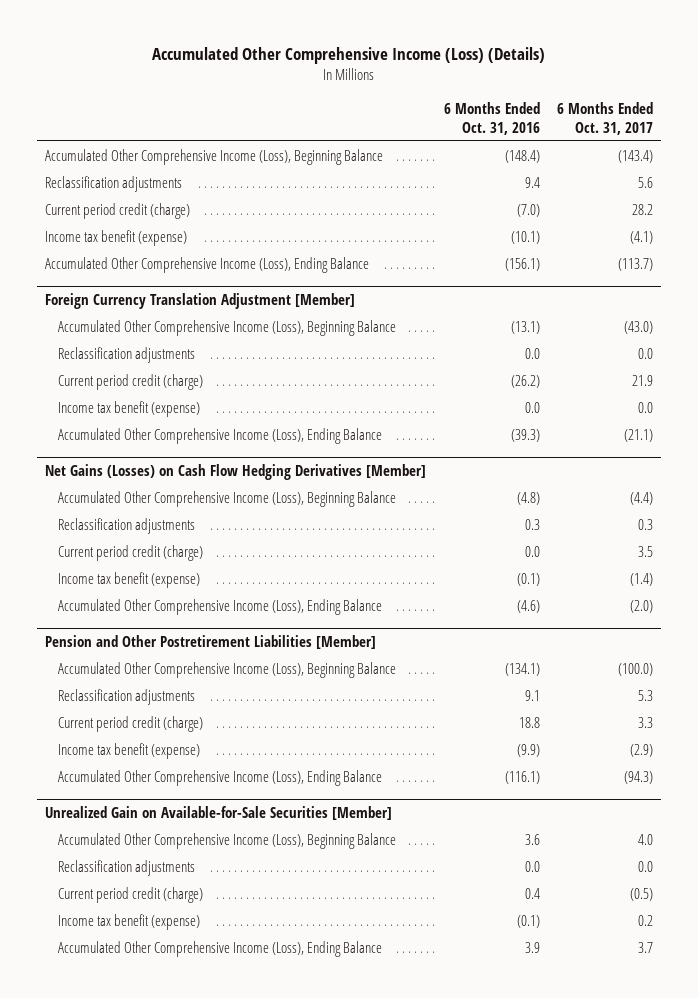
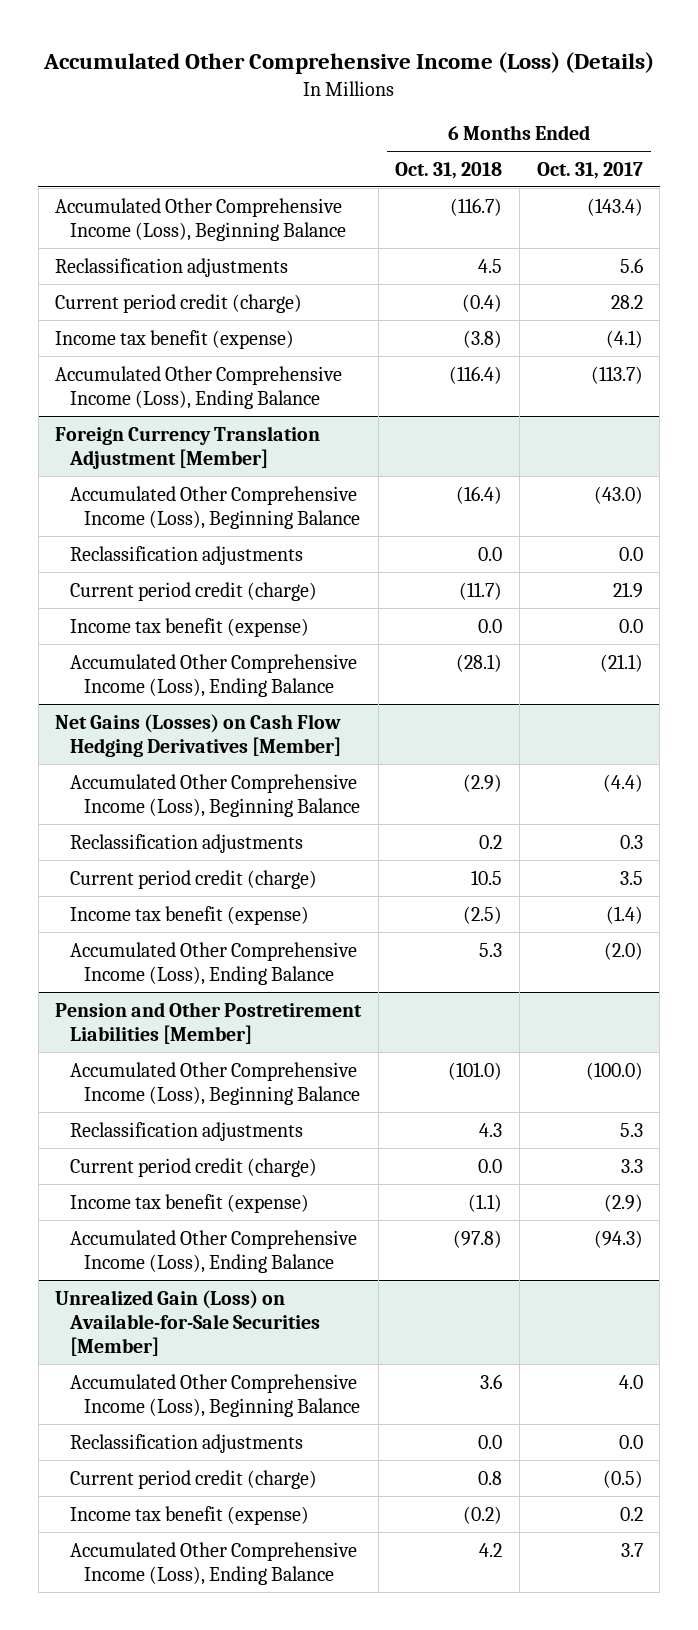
[443,101,540,135] 6 Months Ended Oct. 31, 2016 -> none
none -> [395,161,503,179] Oct. 31, 2018
[45,806,393,821] Unrealized Gain on Available-for-Sale Securities [Member] -> [55,1289,320,1357] Unrealized Gain (Loss) on Available-for-Sale Securities [Member]

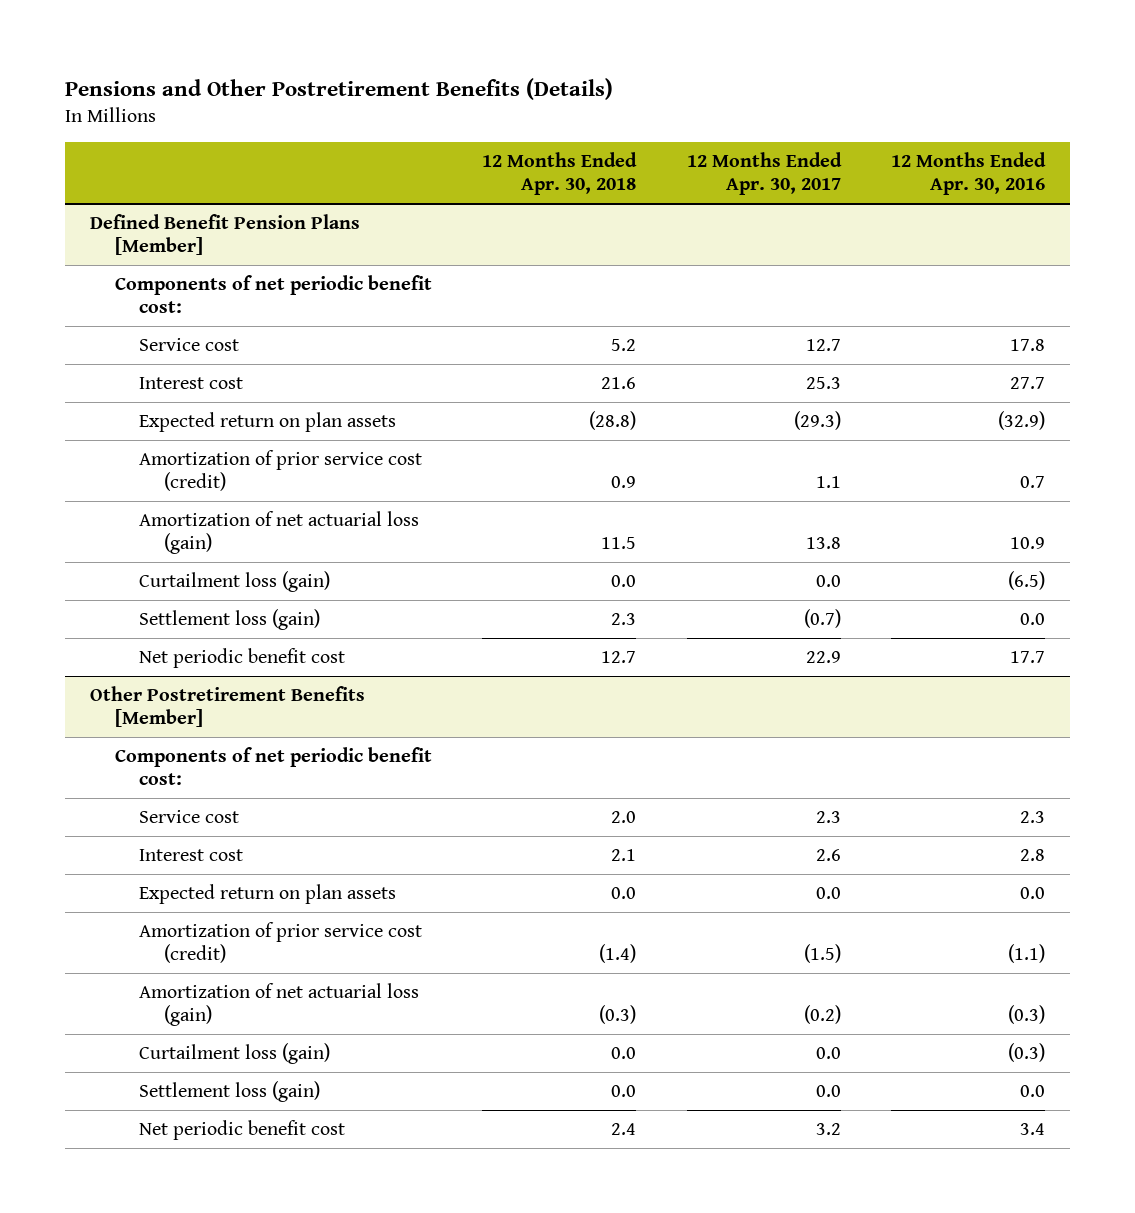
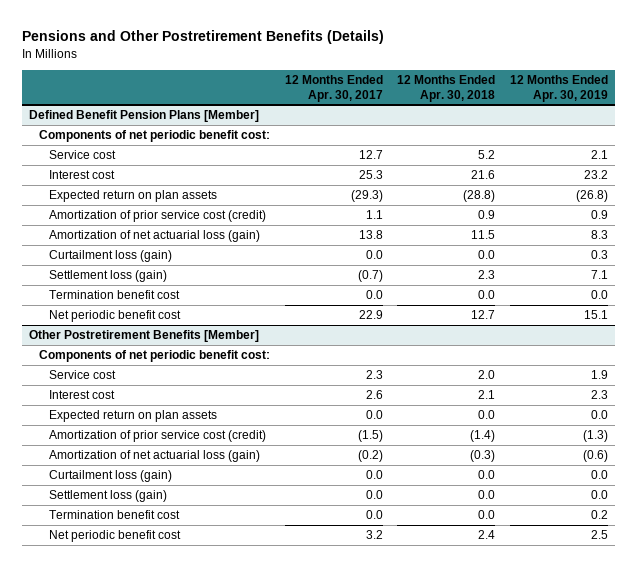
[890,151,1046,196] 12 Months Ended Apr. 30, 2016 -> none
none -> [509,74,608,102] 12 Months Ended Apr. 30, 2019
none -> [49,290,181,300] Termination benefit cost
none -> [49,510,181,520] Termination benefit cost

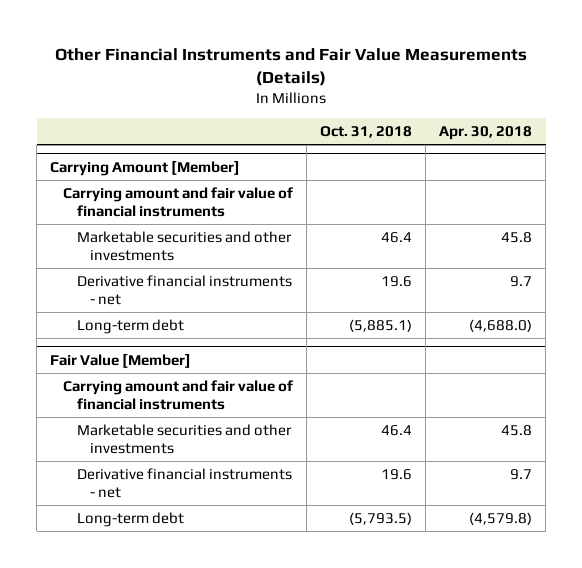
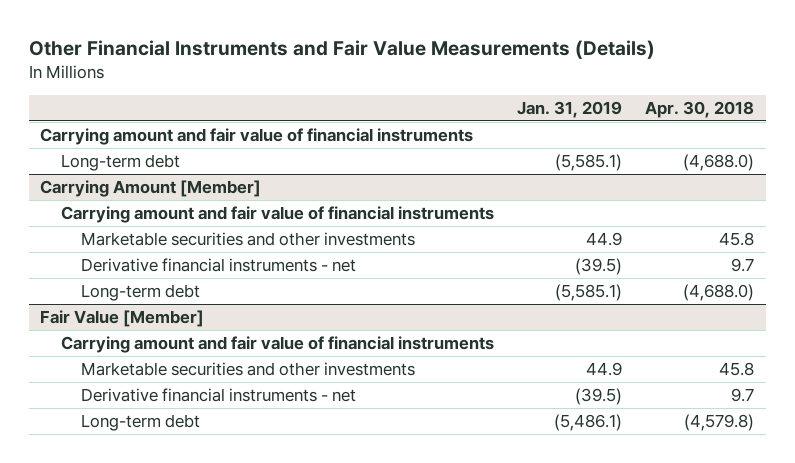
[320,126,413,139] Oct. 31, 2018 -> none
none -> [517,100,623,118] Jan. 31, 2019
none -> [40,127,474,145] Carrying amount and fair value of financial instruments
none -> [60,153,180,171] Long-term debt

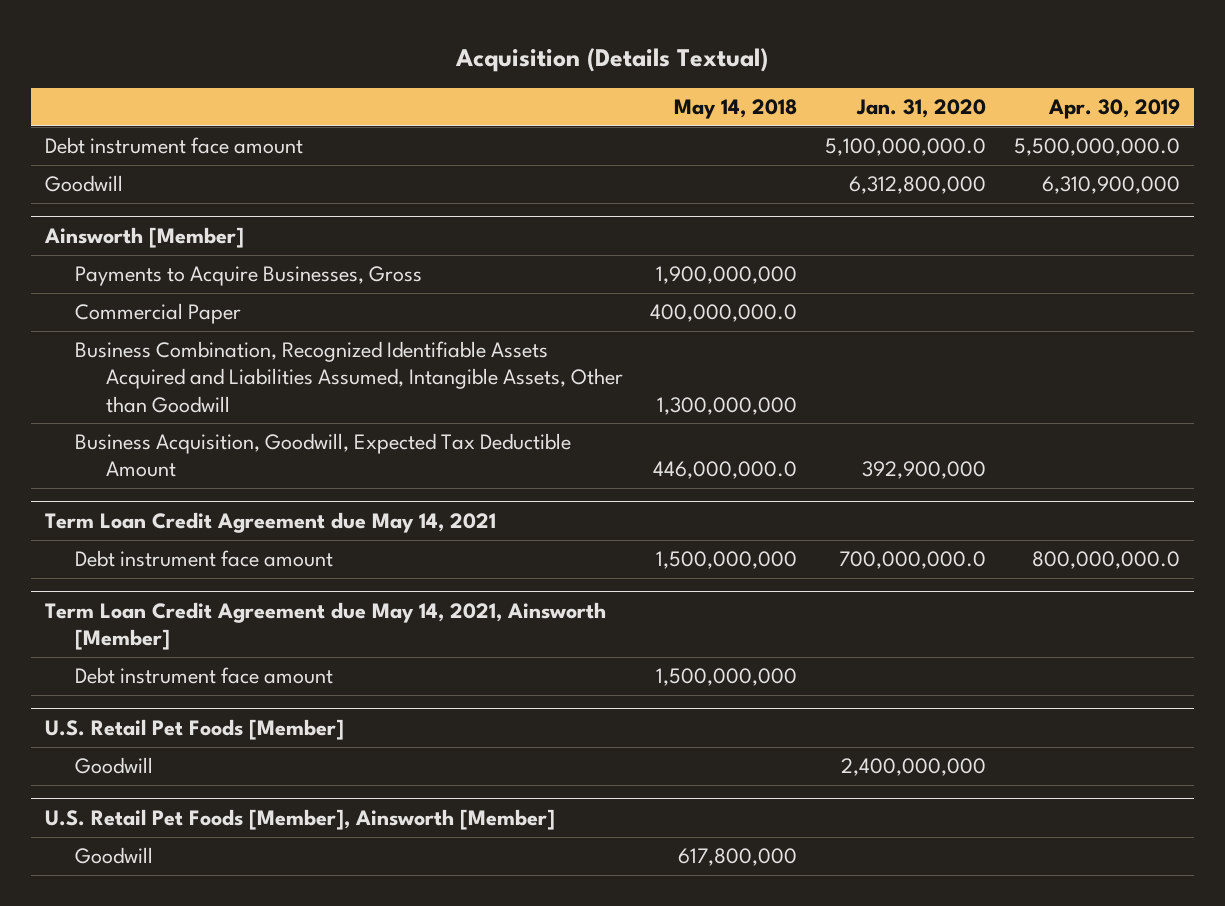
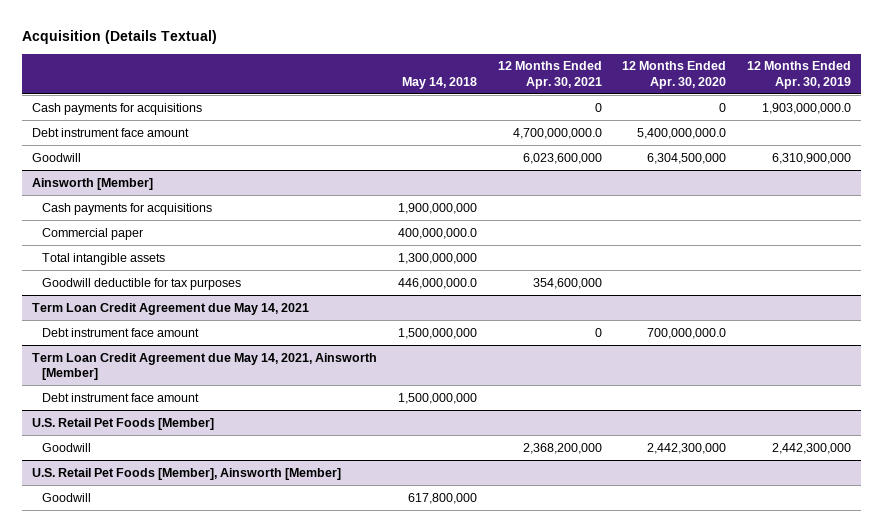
[856,99,987,119] Jan. 31, 2020 -> none
[1047,99,1180,120] Apr. 30, 2019 -> none
none -> [497,61,602,89] 12 Months Ended Apr. 30, 2021
none -> [622,61,727,89] 12 Months Ended Apr. 30, 2020
none -> [746,61,851,89] 12 Months Ended Apr. 30, 2019
none -> [32,102,203,115] Cash payments for acquisitions
[75,266,423,287] Payments to Acquire Businesses, Gross -> none
none -> [42,202,213,215] Cash payments for acquisitions
[75,303,242,325] Commercial Paper -> [42,227,144,240] Commercial paper
[75,341,623,413] Business Combination, Recognized Identifiable Assets Acquired and Liabilities Assumed, Intangible Assets, Other than Goodwill -> [42,252,166,265] Total intangible assets
[75,433,572,478] Business Acquisition, Goodwill, Expected Tax Deductible Amount -> [42,277,242,290] Goodwill deductible for tax purposes

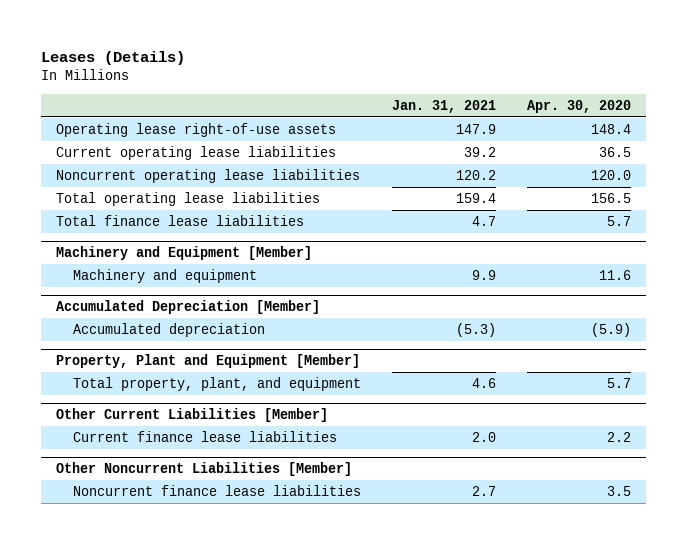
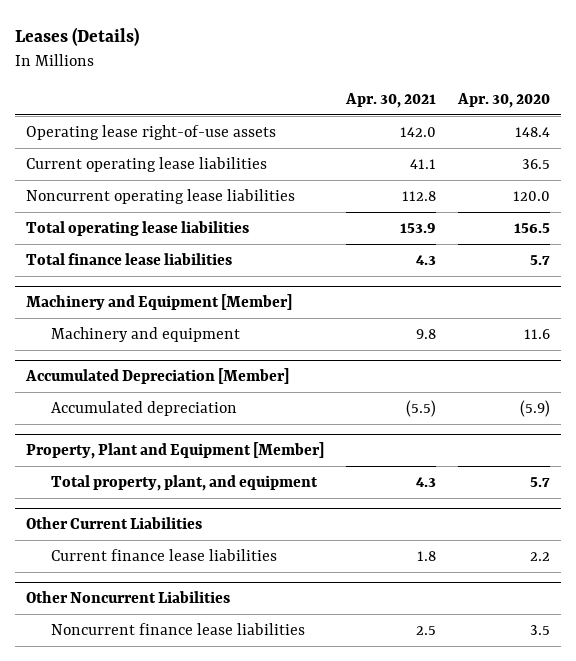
[391,99,496,113] Jan. 31, 2021 -> none
none -> [345,92,437,108] Apr. 30, 2021
[56,407,329,422] Other Current Liabilities [Member] -> [26,517,203,530] Other Current Liabilities
[56,461,353,476] Other Noncurrent Liabilities [Member] -> [26,591,231,604] Other Noncurrent Liabilities

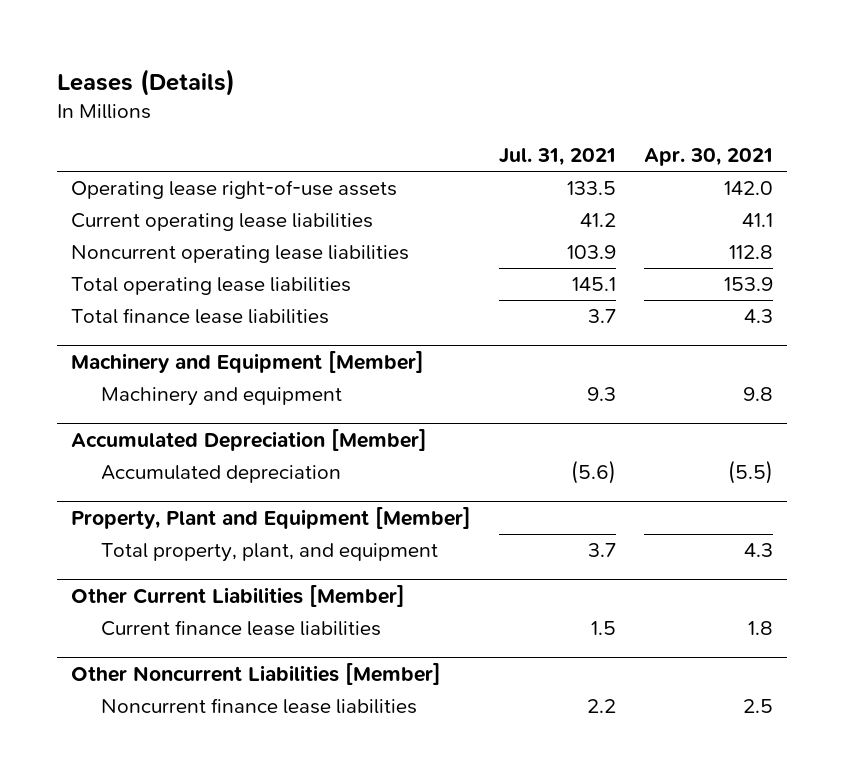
[456,92,550,108] Apr. 30, 2020 -> none
none -> [499,148,617,167] Jul. 31, 2021
[26,517,203,530] Other Current Liabilities -> [70,584,405,607] Other Current Liabilities [Member]
[26,591,231,604] Other Noncurrent Liabilities -> [70,662,441,685] Other Noncurrent Liabilities [Member]

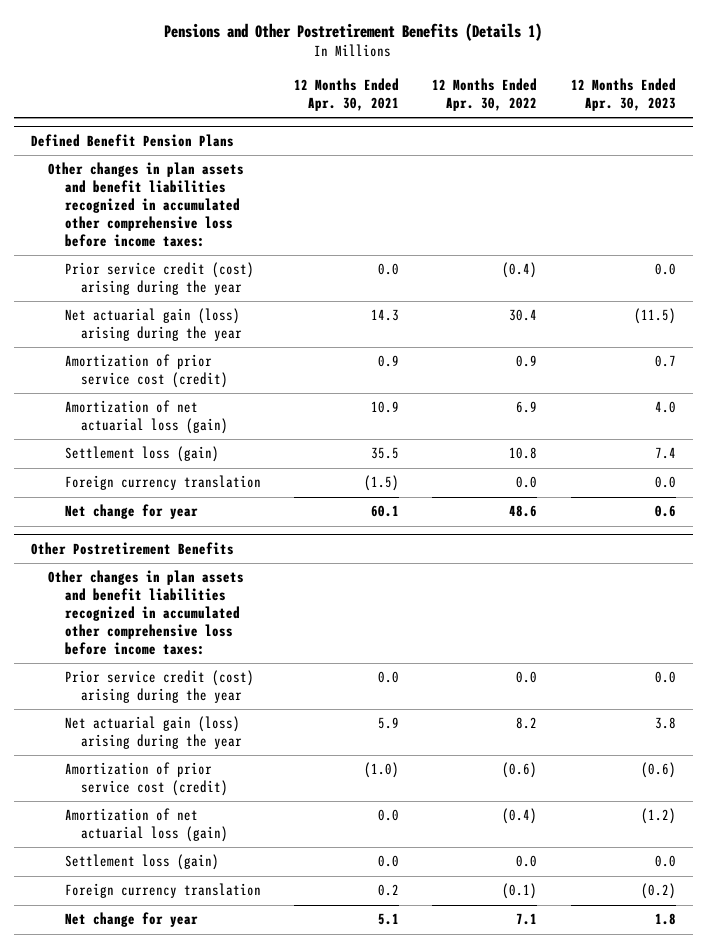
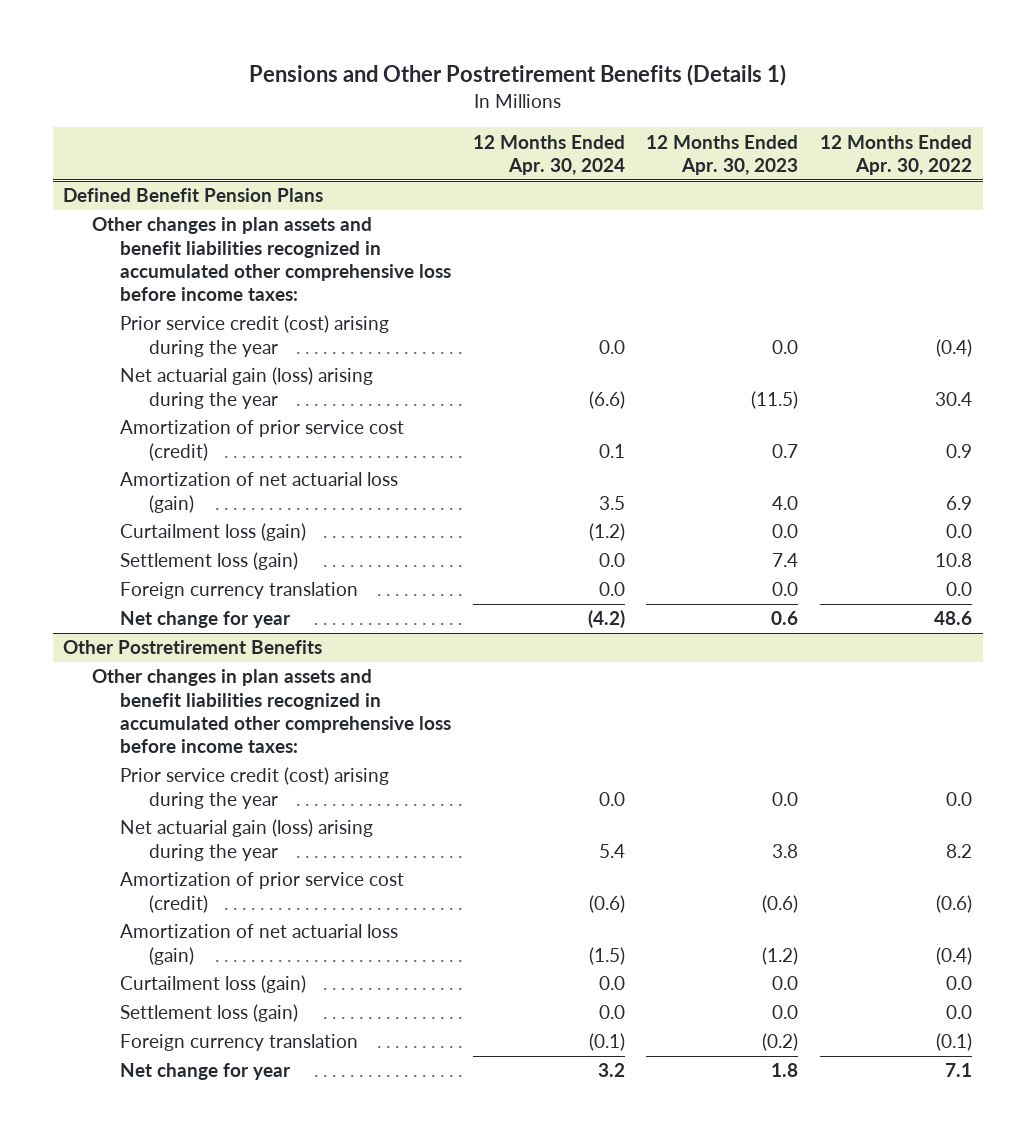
[294,78,400,111] 12 Months Ended Apr. 30, 2021 -> none
none -> [472,134,625,176] 12 Months Ended Apr. 30, 2024
none -> [120,523,307,542] Curtailment loss (gain)
none -> [120,975,307,994] Curtailment loss (gain)

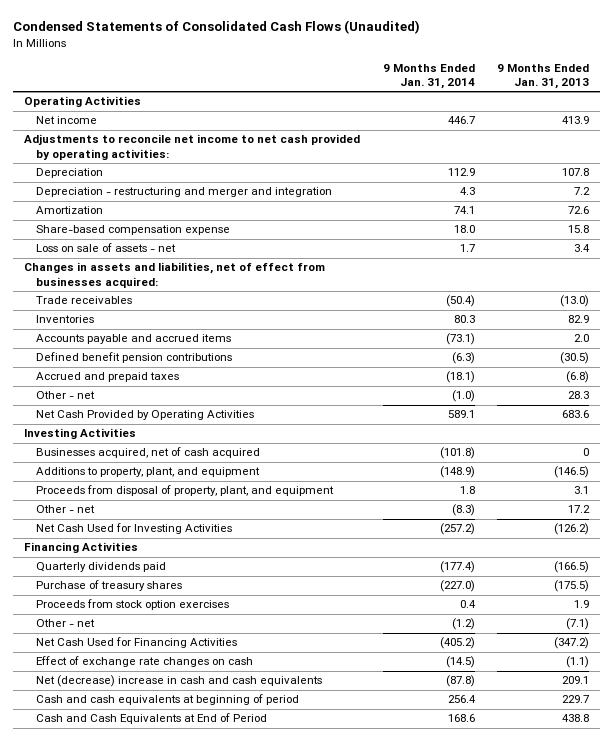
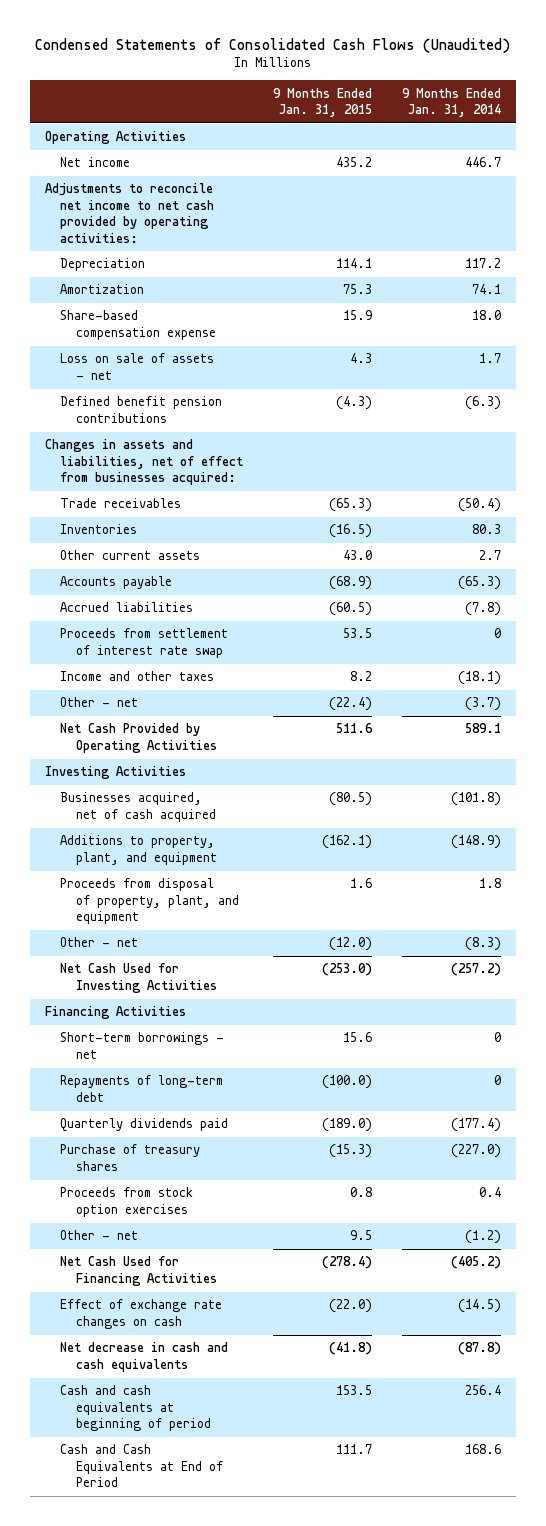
[497,63,590,90] 9 Months Ended Jan. 31, 2013 -> none
none -> [273,87,373,118] 9 Months Ended Jan. 31, 2015
[36,187,333,198] Depreciation - restructuring and merger and integration -> none
[447,168,475,177] 112.9 -> [465,258,502,269] 117.2
[36,352,233,364] Defined benefit pension contributions -> [60,396,223,423] Defined benefit pension contributions
[36,334,232,345] Accounts payable and accrued items -> none
none -> [60,550,201,561] Other current assets
none -> [60,576,173,590] Accounts payable
none -> [60,602,194,613] Accrued liabilities
none -> [60,628,229,658] Proceeds from settlement of interest rate swap
[36,372,180,383] Accrued and prepaid taxes -> [60,671,215,682] Income and other taxes
[451,390,475,403] (1.0) -> [465,697,502,712] (3.7)
none -> [60,1032,225,1059] Short-term borrowings - net
none -> [60,1075,224,1102] Repayments of long-term debt
[36,675,323,688] Net (decrease) increase in cash and cash equivalents -> [60,1342,229,1372] Net decrease in cash and cash equivalents

